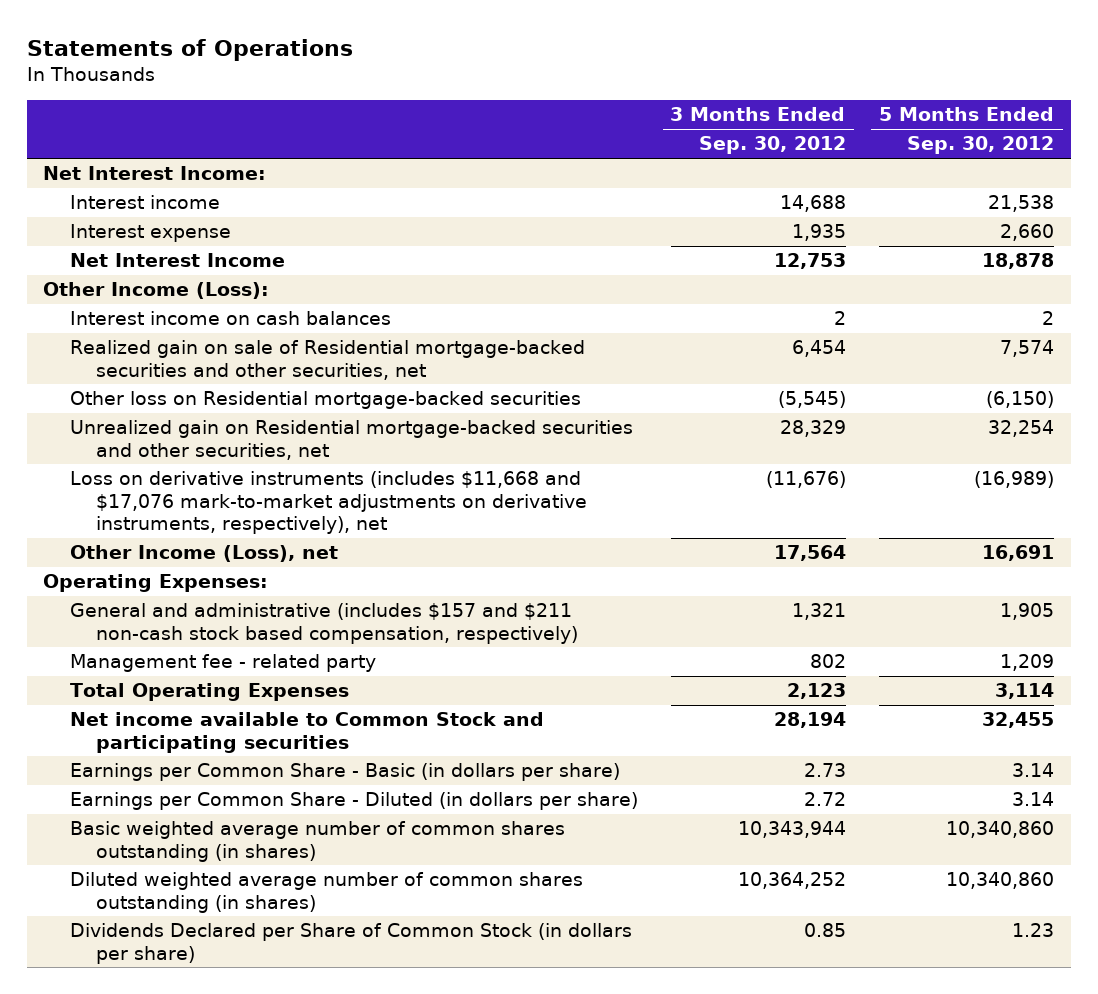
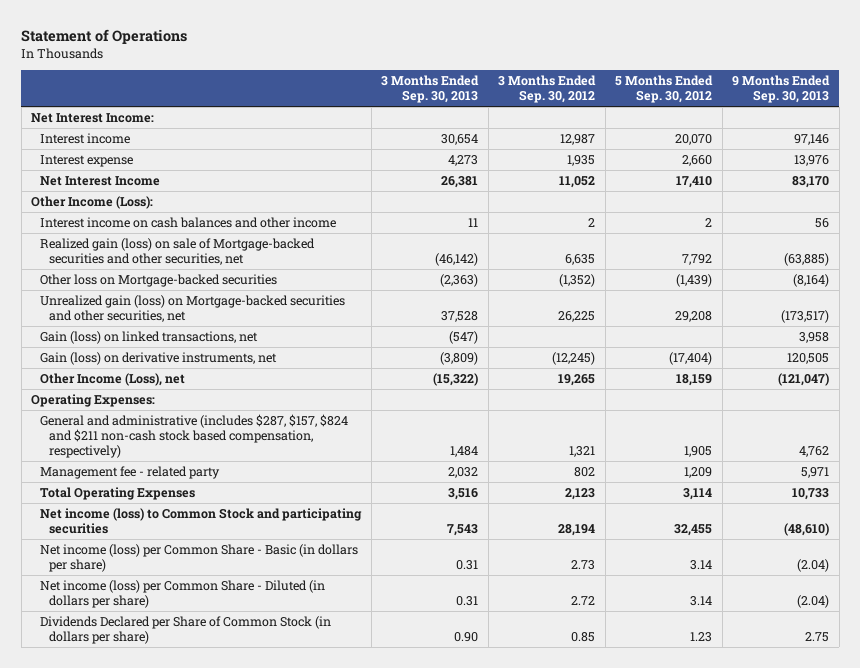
[26,38,353,61] Statements of Operations -> [21,28,188,44] Statement of Operations
none -> [381,75,480,104] 3 Months Ended Sep. 30, 2013
none -> [732,75,831,104] 9 Months Ended Sep. 30, 2013
[779,195,846,213] 14,688 -> [560,134,596,146] 12,987
[988,195,1055,213] 21,538 -> [675,134,713,146] 20,070
[773,253,846,270] 12,753 -> [559,176,596,189] 11,052
[982,253,1055,270] 18,878 -> [676,176,713,189] 17,410
[69,311,391,326] Interest income on cash balances -> [40,217,337,229] Interest income on cash balances and other income
[69,340,585,380] Realized gain on sale of Residential mortgage-backed securities and other securities, net -> [40,238,316,266] Realized gain (loss) on sale of Mortgage-backed securities and other securities, net
[791,340,846,358] 6,454 -> [565,254,596,266] 6,635
[1000,340,1055,358] 7,574 -> [682,254,713,266] 7,792
[69,391,581,410] Other loss on Residential mortgage-backed securities -> [40,274,278,288] Other loss on Mortgage-backed securities
[777,391,846,409] (5,545) -> [559,274,596,288] (1,352)
[986,391,1055,409] (6,150) -> [676,274,713,288] (1,439)
[69,420,633,460] Unrealized gain on Residential mortgage-backed securities and other securities, net -> [40,295,346,323] Unrealized gain (loss) on Mortgage-backed securities and other securities, net
[779,420,846,438] 28,329 -> [558,311,596,323] 26,225
[988,420,1055,438] 32,254 -> [675,311,713,323] 29,208
none -> [40,331,259,345] Gain (loss) on linked transactions, net
[69,471,587,535] Loss on derivative instruments (includes $11,668 and $17,076 mark-to-market adjustments on derivative instruments, respectively), net -> [40,352,278,366] Gain (loss) on derivative instruments, net
[765,471,846,489] (11,676) -> [552,352,596,366] (12,245)
[974,471,1055,489] (16,989) -> [669,352,713,366] (17,404)
[773,545,846,562] 17,564 -> [558,374,596,387] 19,265
[982,545,1055,562] 16,691 -> [676,374,713,387] 18,159
[69,603,578,644] General and administrative (includes $157 and $211 non-cash stock based compensation, respectively) -> [40,414,349,458] General and administrative (includes $287, $157, $824 and $211 non-cash stock based compensation, respectively)
[69,821,565,862] Basic weighted average number of common shares outstanding (in shares) -> none
[69,872,583,913] Diluted weighted average number of common shares outstanding (in shares) -> none
[69,712,544,753] Net income available to Common Stock and participating securities -> [40,508,363,535] Net income (loss) to Common Stock and participating securities
[69,763,620,782] Earnings per Common Share - Basic (in dollars per share) -> [40,544,359,573] Net income (loss) per Common Share - Basic (in dollars per share)
[69,792,638,811] Earnings per Common Share - Diluted (in dollars per share) -> [40,580,326,609] Net income (loss) per Common Share - Diluted (in dollars per share)

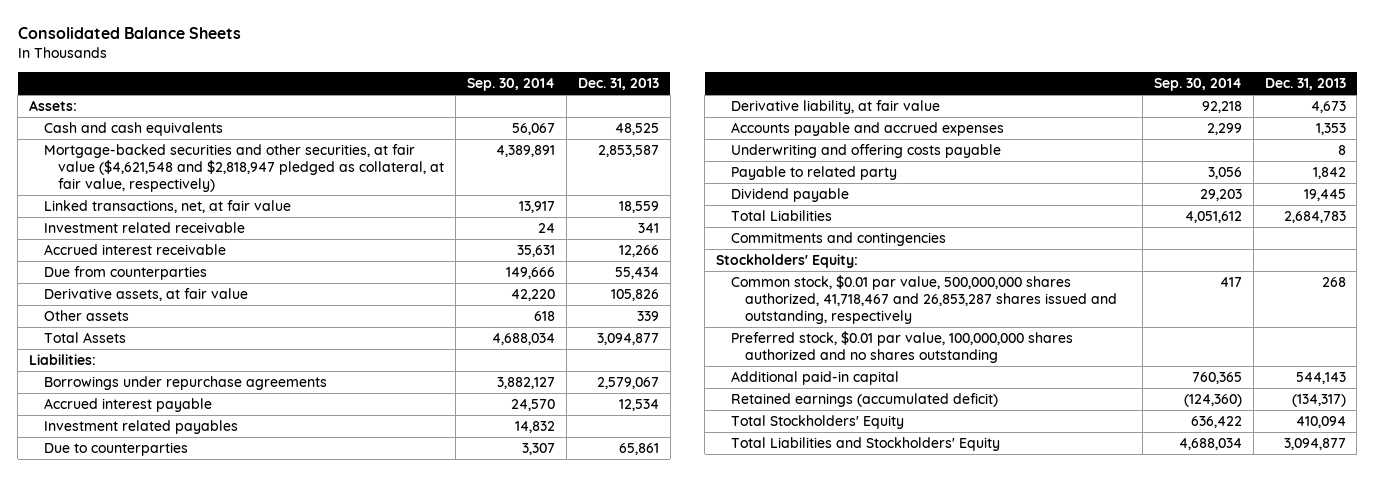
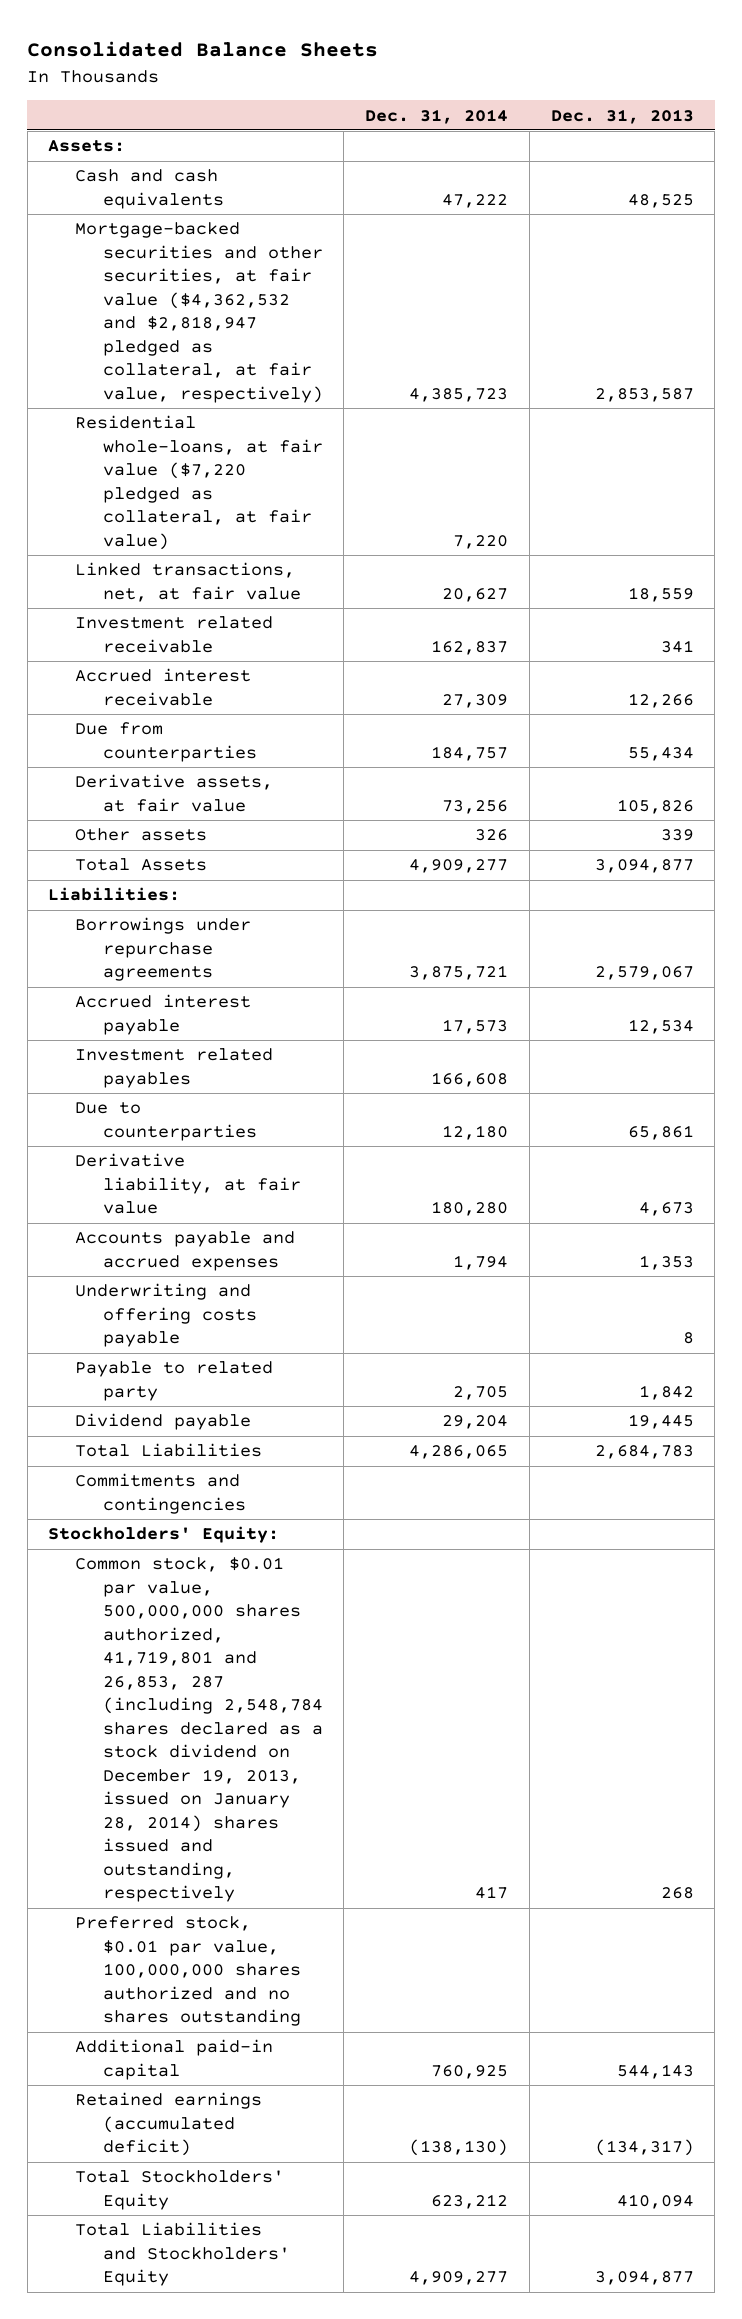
[466,77,555,91] Sep. 30, 2014 -> none
none -> [365,108,509,124] Dec. 31, 2014
[43,144,444,193] Mortgage-backed securities and other securities, at fair value ($4,621,548 and $2,818,947 pledged as collateral, at fair value, respectively) -> [75,222,323,403] Mortgage-backed securities and other securities, at fair value ($4,362,532 and $2,818,947 pledged as collateral, at fair value, respectively)
none -> [75,415,323,550] Residential whole-loans, at fair value ($7,220 pledged as collateral, at fair value)
[730,275,1117,325] Common stock, $0.01 par value, 500,000,000 shares authorized, 41,718,467 and 26,853,287 shares issued and outstanding, respectively -> [75,1557,323,1903] Common stock, $0.01 par value, 500,000,000 shares authorized, 41,719,801 and 26,853, 287 (including 2,548,784 shares declared as a stock dividend on December 19, 2013, issued on January 28, 2014) shares issued and outstanding, respectively

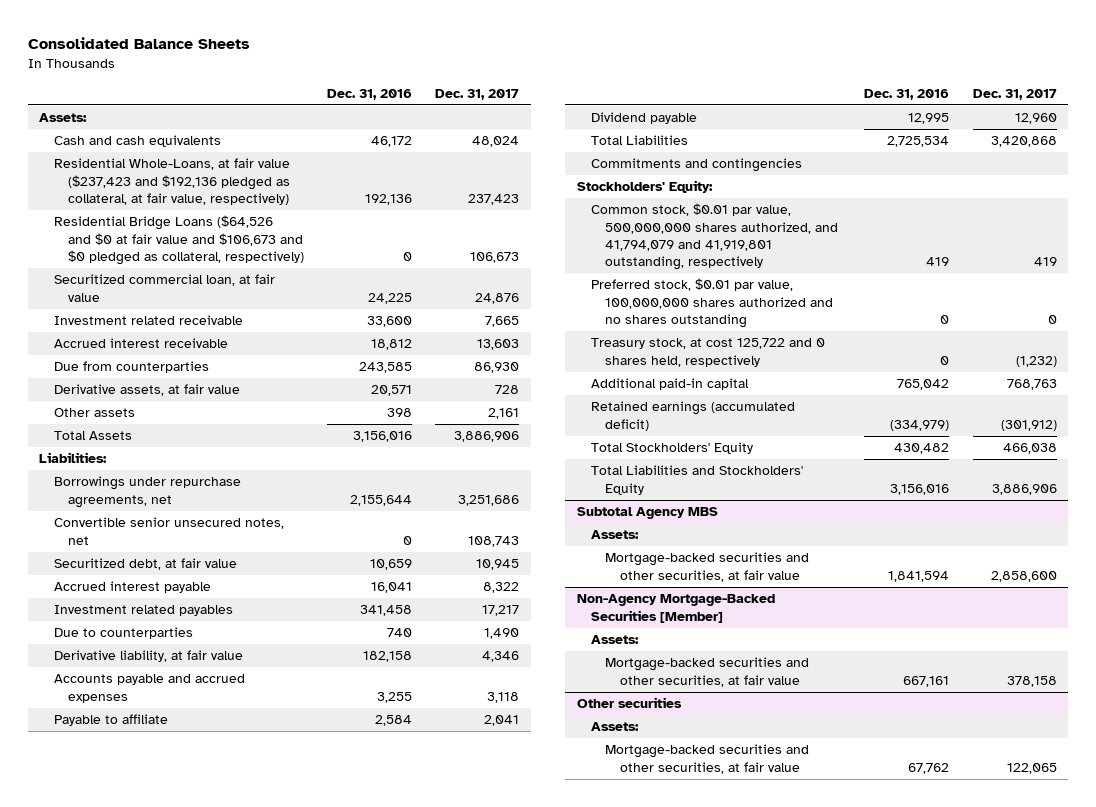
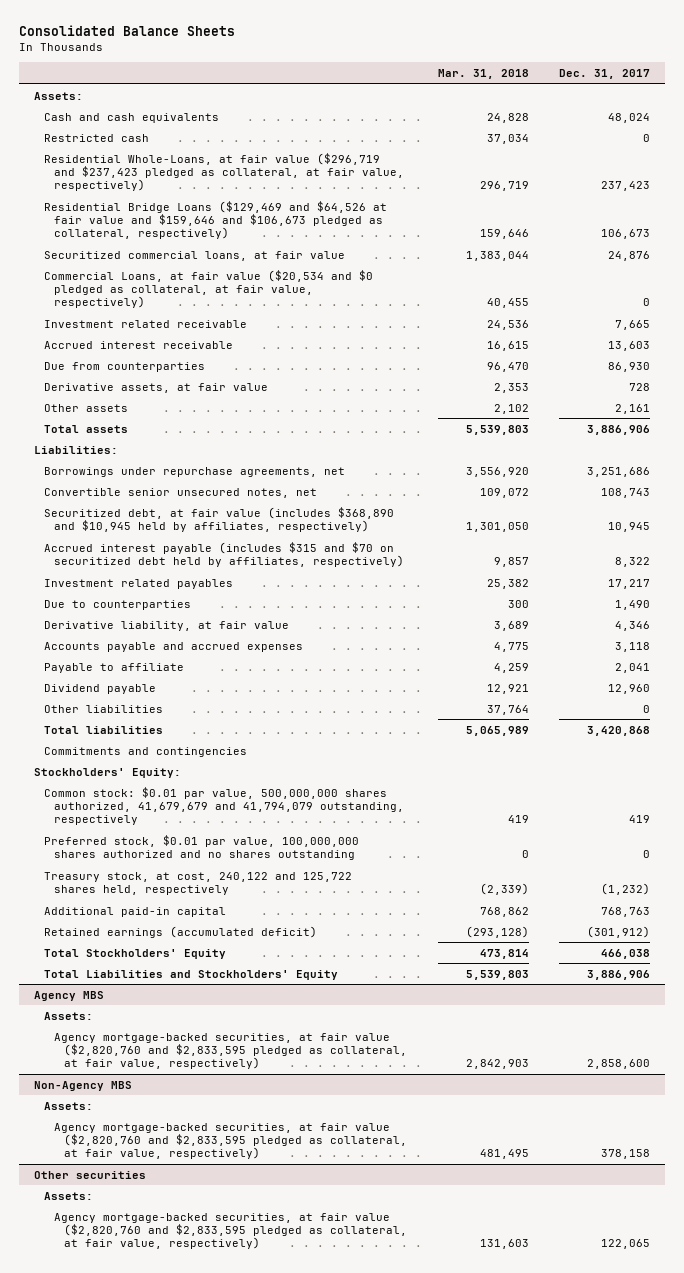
[327,88,413,100] Dec. 31, 2016 -> none
none -> [437,68,529,79] Mar. 31, 2018
none -> [44,133,150,142] Restricted cash
[53,158,290,206] Residential Whole-Loans, at fair value ($237,423 and $192,136 pledged as collateral, at fair value, respectively) -> [44,152,405,192] Residential Whole-Loans, at fair value ($296,719 and $237,423 pledged as collateral, at fair value, respectively)
[53,215,304,266] Residential Bridge Loans ($64,526 and $0 at fair value and $106,673 and $0 pledged as collateral, respectively) -> [44,200,388,240] Residential Bridge Loans ($129,469 and $64,526 at fair value and $159,646 and $106,673 pledged as collateral, respectively)
[53,274,275,302] Securitized commercial loan, at fair value -> [44,250,346,261] Securitized commercial loans, at fair value
none -> [44,269,374,309] Commercial Loans, at fair value ($20,534 and $0 pledged as collateral, at fair value, respectively)
[53,431,132,441] Total Assets -> [44,424,129,433] Total assets
[53,558,237,571] Securitized debt, at fair value -> [44,506,395,532] Securitized debt, at fair value (includes $368,890 and $10,945 held by affiliates, respectively)
[53,581,211,594] Accrued interest payable -> [44,541,405,567] Accrued interest payable (includes $315 and $70 on securitized debt held by affiliates, respectively)
none -> [44,704,164,713] Other liabilities
[591,135,689,146] Total Liabilities -> [44,725,164,734] Total liabilities
[591,203,839,271] Common stock, $0.01 par value, 500,000,000 shares authorized, and 41,794,079 and 41,919,801 outstanding, respectively -> [44,786,405,826] Common stock: $0.01 par value, 500,000,000 shares authorized, 41,679,679 and 41,794,079 outstanding, respectively
[591,338,826,367] Treasury stock, at cost 125,722 and 0 shares held, respectively -> [44,871,353,895] Treasury stock, at cost, 240,122 and 125,722 shares held, respectively
[576,507,718,520] Subtotal Agency MBS -> [34,990,105,1001] Agency MBS
[605,552,810,582] Mortgage-backed securities and other securities, at fair value -> [54,1032,408,1070] Agency mortgage-backed securities, at fair value ($2,820,760 and $2,833,595 pledged as collateral, at fair value, respectively)
[576,594,775,623] Non-Agency Mortgage-Backed Securities [Member] -> [34,1080,133,1091] Non-Agency MBS
[605,657,810,687] Mortgage-backed securities and other securities, at fair value -> [54,1122,408,1160] Agency mortgage-backed securities, at fair value ($2,820,760 and $2,833,595 pledged as collateral, at fair value, respectively)
[605,744,810,774] Mortgage-backed securities and other securities, at fair value -> [54,1212,408,1250] Agency mortgage-backed securities, at fair value ($2,820,760 and $2,833,595 pledged as collateral, at fair value, respectively)

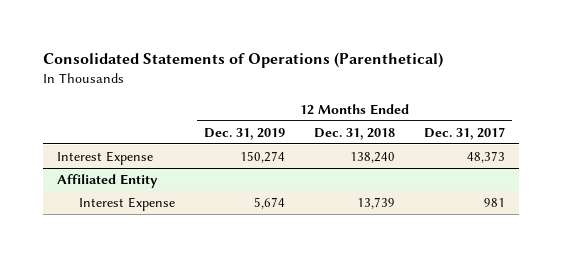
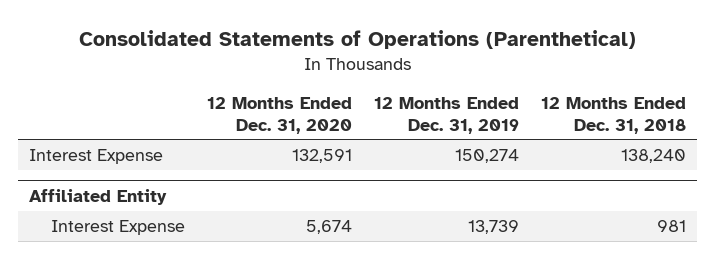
[424,126,506,140] Dec. 31, 2017 -> none
none -> [206,96,352,134] 12 Months Ended Dec. 31, 2020
[254,197,286,210] 5,674 -> [467,219,519,234] 13,739
[357,197,396,210] 13,739 -> [656,219,686,232] 981

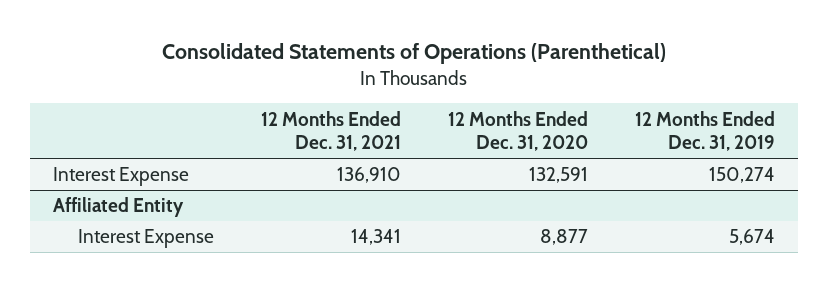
[540,96,686,134] 12 Months Ended Dec. 31, 2018 -> none
none -> [260,110,401,152] 12 Months Ended Dec. 31, 2021
[305,219,352,234] 5,674 -> [539,229,588,246] 8,877
[467,219,519,234] 13,739 -> [728,229,775,246] 5,674

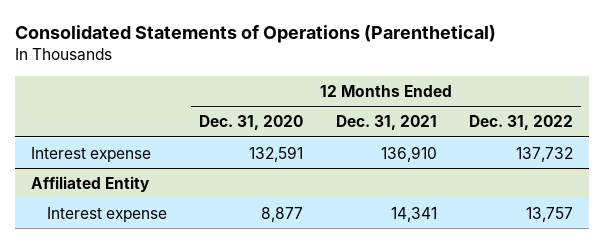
[634,110,775,152] 12 Months Ended Dec. 31, 2019 -> none
none -> [468,115,573,131] Dec. 31, 2022
[53,167,190,187] Interest Expense -> [31,146,152,162] Interest expense
[77,229,214,249] Interest Expense -> [46,206,167,222] Interest expense

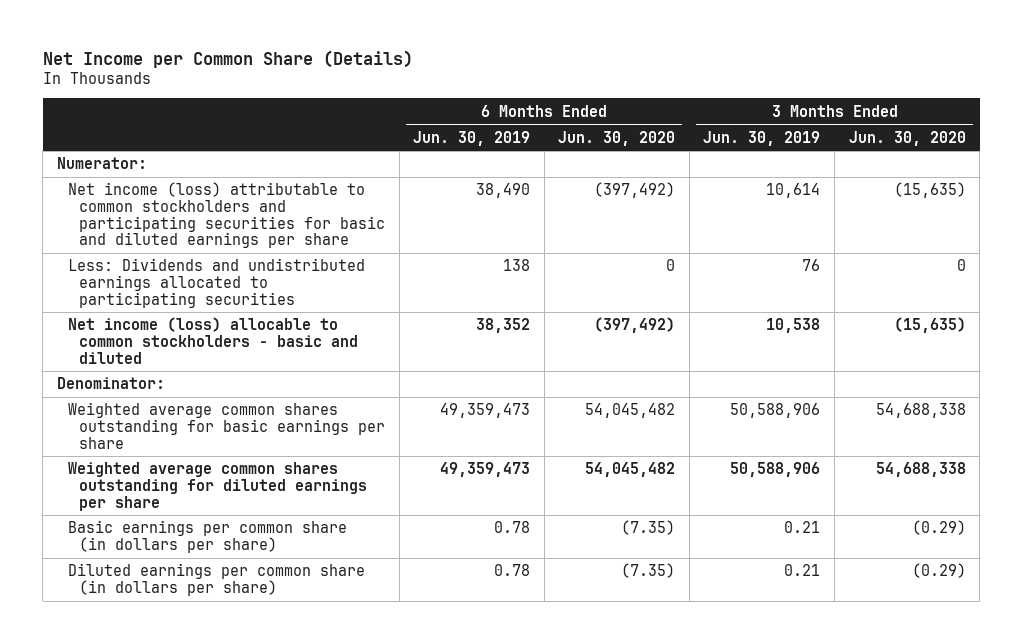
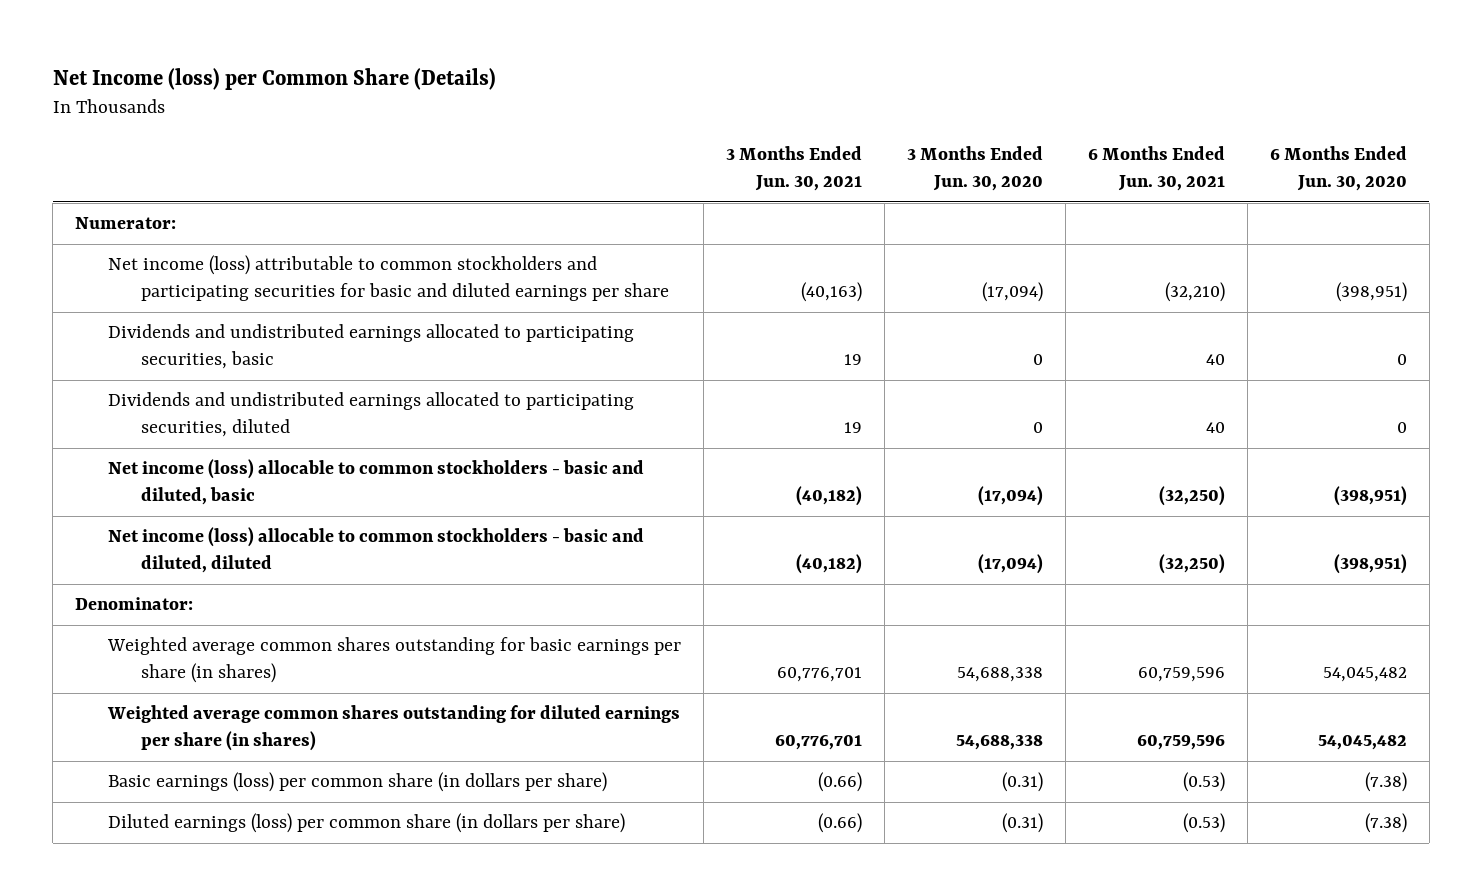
[42,49,413,68] Net Income per Common Share (Details) -> [52,68,496,91] Net Income (loss) per Common Share (Details)
[413,130,531,146] Jun. 30, 2019 -> none
[703,130,821,146] Jun. 30, 2019 -> none
none -> [726,146,863,192] 3 Months Ended Jun. 30, 2021
none -> [1087,146,1225,192] 6 Months Ended Jun. 30, 2021
[594,182,676,199] (397,492) -> [1335,282,1407,303] (398,951)
[893,182,966,199] (15,635) -> [982,282,1044,303] (17,094)
[67,258,365,308] Less: Dividends and undistributed earnings allocated to participating securities -> [108,324,635,370] Dividends and undistributed earnings allocated to participating securities, basic
none -> [108,392,635,438] Dividends and undistributed earnings allocated to participating securities, diluted
[67,317,358,364] Net income (loss) allocable to common stockholders - basic and diluted -> [108,459,645,506] Net income (loss) allocable to common stockholders - basic and diluted, basic
[594,317,676,334] (397,492) -> [1333,486,1407,507] (398,951)
[893,317,966,334] (15,635) -> [978,486,1044,507] (17,094)
none -> [108,527,645,574] Net income (loss) allocable to common stockholders - basic and diluted, diluted
[67,402,385,449] Weighted average common shares outstanding for basic earnings per share -> [107,637,682,684] Weighted average common shares outstanding for basic earnings per share (in shares)
[67,462,367,511] Weighted average common shares outstanding for diluted earnings per share -> [107,705,681,752] Weighted average common shares outstanding for diluted earnings per share (in shares)
[67,520,347,553] Basic earnings per common share (in dollars per share) -> [108,772,608,793] Basic earnings (loss) per common share (in dollars per share)
[621,520,676,536] (7.35) -> [1364,772,1407,793] (7.38)
[911,520,966,536] (0.29) -> [1002,772,1044,793] (0.31)
[67,563,365,596] Diluted earnings per common share (in dollars per share) -> [108,813,626,834] Diluted earnings (loss) per common share (in dollars per share)
[621,563,676,579] (7.35) -> [1364,813,1407,834] (7.38)
[911,563,966,579] (0.29) -> [1002,813,1044,834] (0.31)

